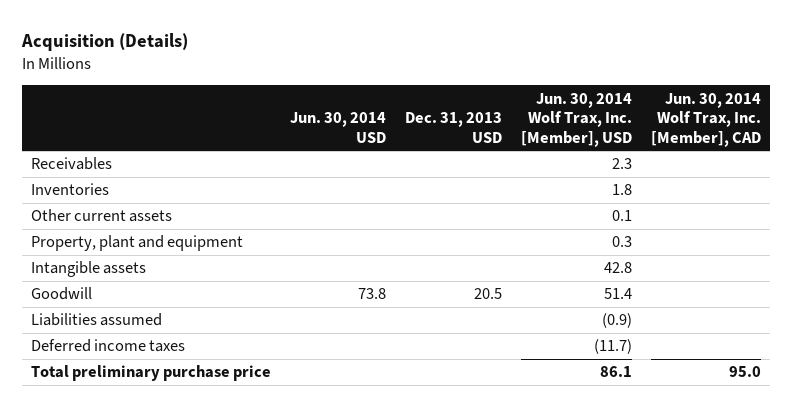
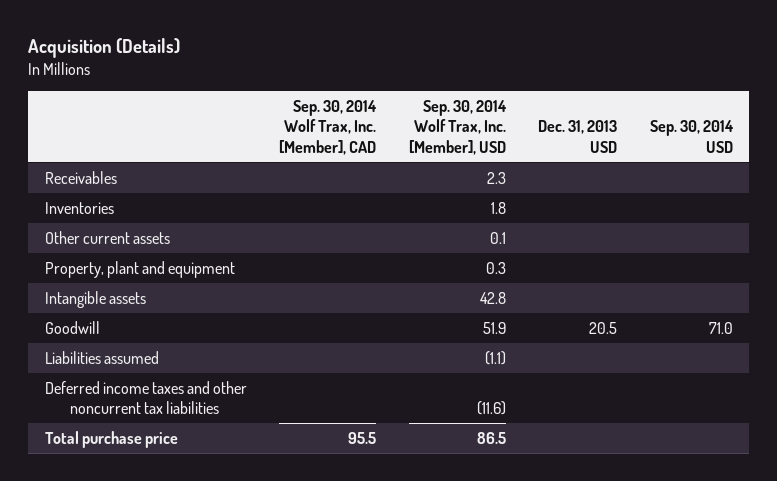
[289,112,386,143] Jun. 30, 2014 USD -> none
[520,92,632,147] Jun. 30, 2014 Wolf Trax, Inc. [Member], USD -> none
[650,92,761,147] Jun. 30, 2014 Wolf Trax, Inc. [Member], CAD -> none
none -> [279,100,378,155] Sep. 30, 2014 Wolf Trax, Inc. [Member], CAD
none -> [408,100,507,155] Sep. 30, 2014 Wolf Trax, Inc. [Member], USD
none -> [649,120,734,153] Sep. 30, 2014 USD
[31,339,186,353] Deferred income taxes -> [44,380,247,415] Deferred income taxes and other noncurrent tax liabilities
[31,365,272,382] Total preliminary purchase price -> [44,430,178,448] Total purchase price

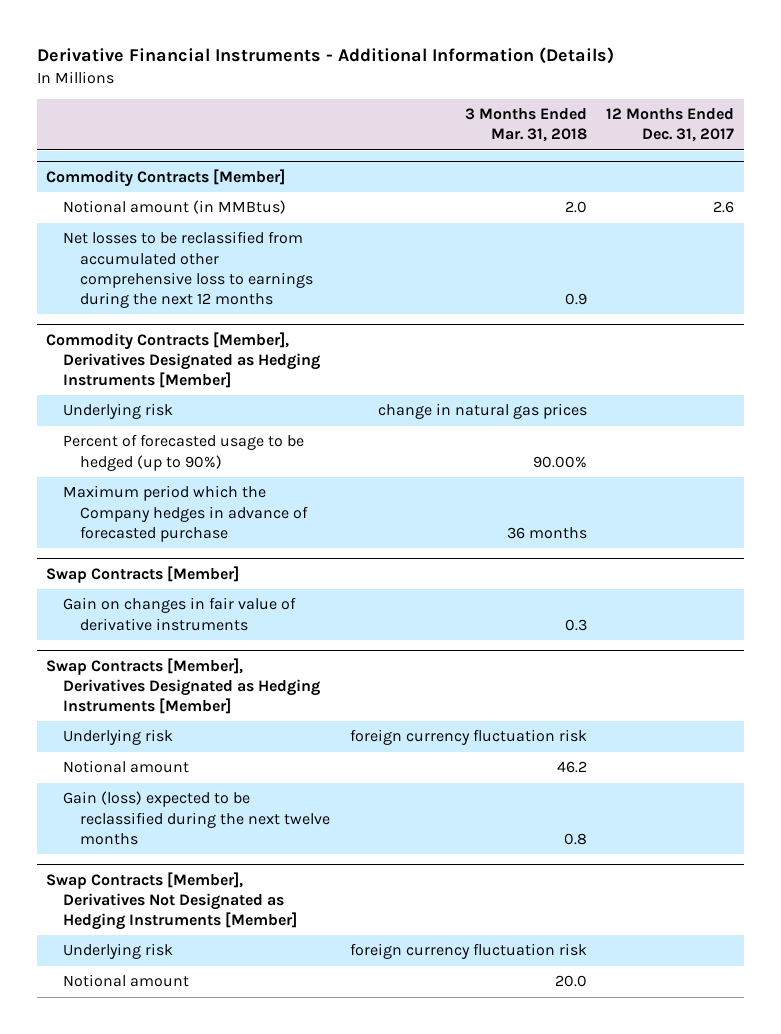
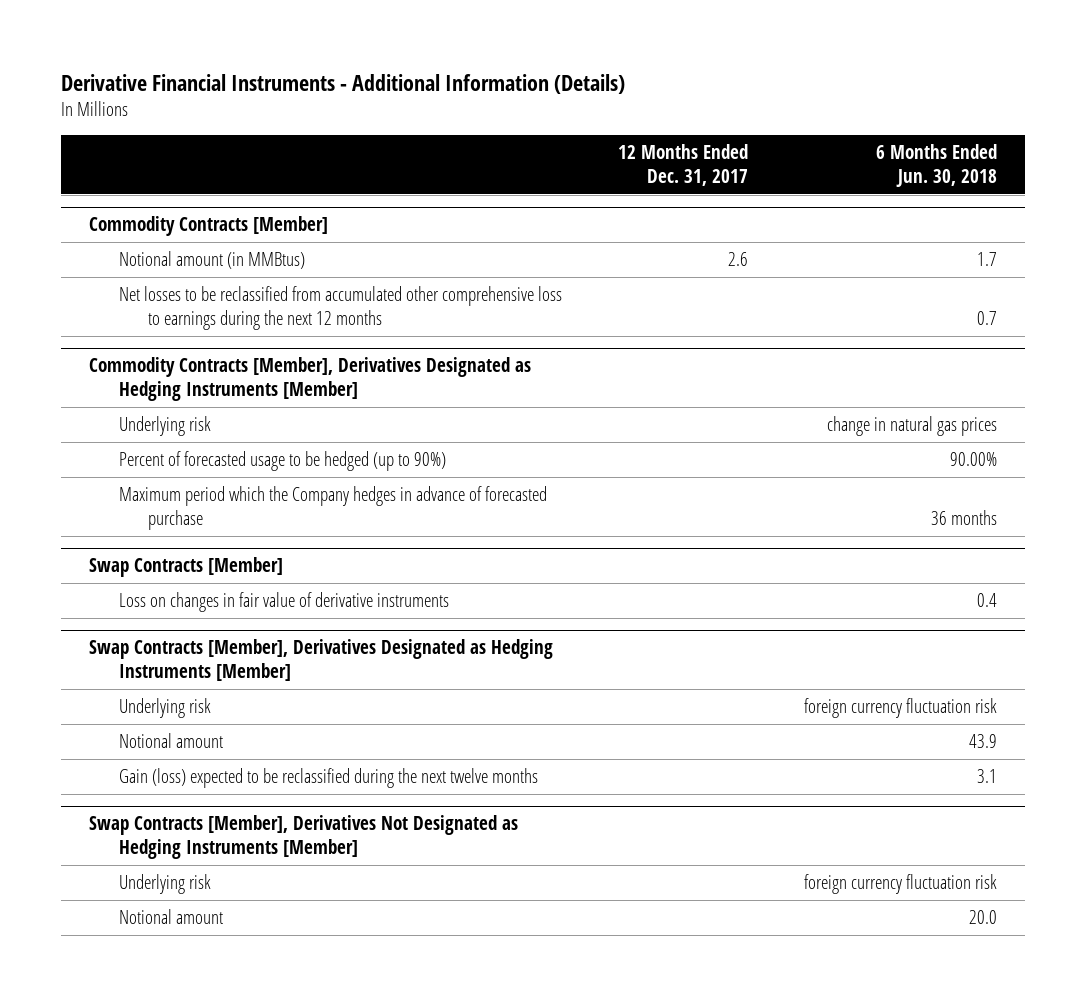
[464,107,587,143] 3 Months Ended Mar. 31, 2018 -> none
none -> [875,144,997,188] 6 Months Ended Jun. 30, 2018
[63,597,297,631] Gain on changes in fair value of derivative instruments -> [118,592,449,613] Loss on changes in fair value of derivative instruments

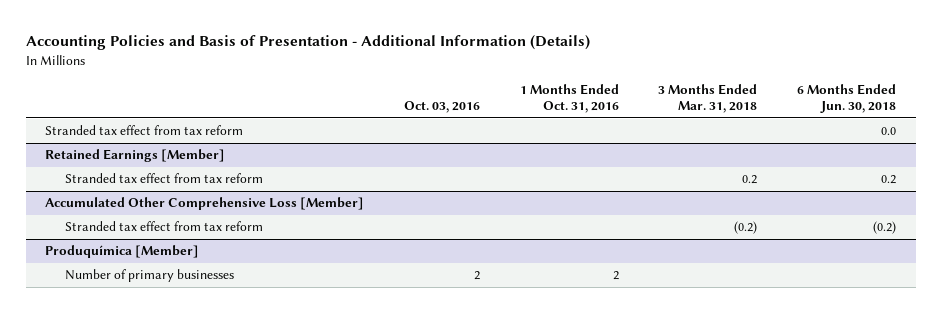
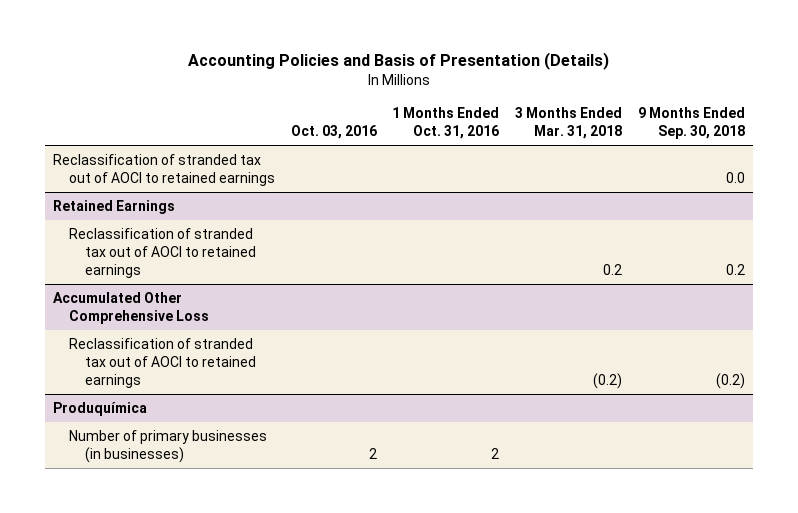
[25,35,590,51] Accounting Policies and Basis of Presentation - Additional Information (Details) -> [187,52,609,71] Accounting Policies and Basis of Presentation (Details)
[796,84,896,114] 6 Months Ended Jun. 30, 2018 -> none
none -> [638,107,746,139] 9 Months Ended Sep. 30, 2018
[45,125,244,136] Stranded tax effect from tax reform -> [52,154,275,186] Reclassification of stranded tax out of AOCI to retained earnings
[45,149,226,163] Retained Earnings [Member] -> [52,200,175,215] Retained Earnings
[64,173,263,184] Stranded tax effect from tax reform -> [68,228,256,278] Reclassification of stranded tax out of AOCI to retained earnings
[45,197,365,211] Accumulated Other Comprehensive Loss [Member] -> [52,292,209,324] Accumulated Other Comprehensive Loss
[64,221,263,232] Stranded tax effect from tax reform -> [68,338,256,388] Reclassification of stranded tax out of AOCI to retained earnings
[45,245,200,259] Produquímica [Member] -> [52,402,147,417] Produquímica
[64,269,234,283] Number of primary businesses -> [68,430,267,463] Number of primary businesses (in businesses)

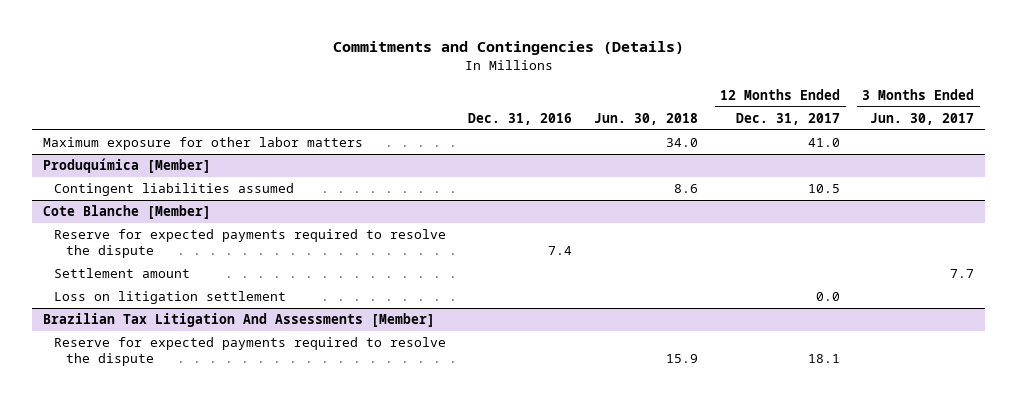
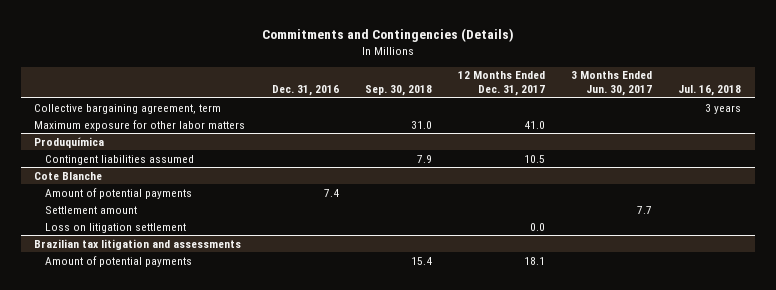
[594,112,699,125] Jun. 30, 2018 -> none
none -> [364,84,432,96] Sep. 30, 2018
none -> [678,84,742,96] Jul. 16, 2018
none -> [34,103,222,114] Collective bargaining agreement, term
[42,158,211,174] Produquímica [Member] -> [34,136,105,148] Produquímica
[42,205,211,220] Cote Blanche [Member] -> [34,171,103,180] Cote Blanche
[54,229,447,258] Reserve for expected payments required to resolve the dispute -> [44,187,192,199] Amount of potential payments
[42,313,435,328] Brazilian Tax Litigation And Assessments [Member] -> [34,238,242,250] Brazilian tax litigation and assessments
[54,337,447,366] Reserve for expected payments required to resolve the dispute -> [44,255,192,267] Amount of potential payments

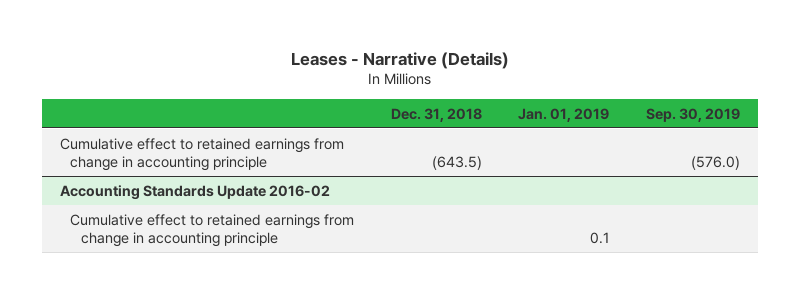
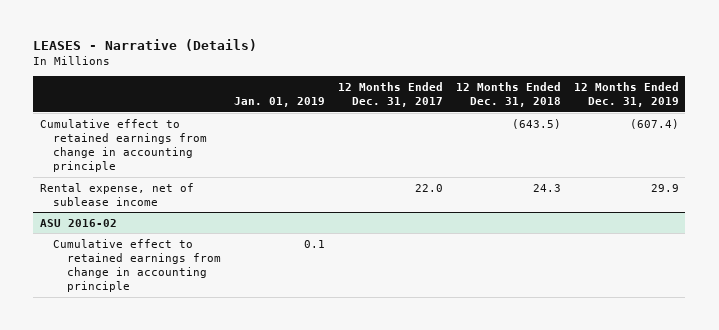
[290,51,509,69] Leases - Narrative (Details) -> [33,39,258,52] LEASES - Narrative (Details)
[390,107,482,122] Dec. 31, 2018 -> none
[646,107,741,122] Sep. 30, 2019 -> none
none -> [337,81,443,108] 12 Months Ended Dec. 31, 2017
none -> [455,81,561,108] 12 Months Ended Dec. 31, 2018
none -> [573,81,679,108] 12 Months Ended Dec. 31, 2019
none -> [39,182,194,206] Rental expense, net of sublease income
[59,184,330,200] Accounting Standards Update 2016-02 -> [39,218,117,227] ASU 2016-02

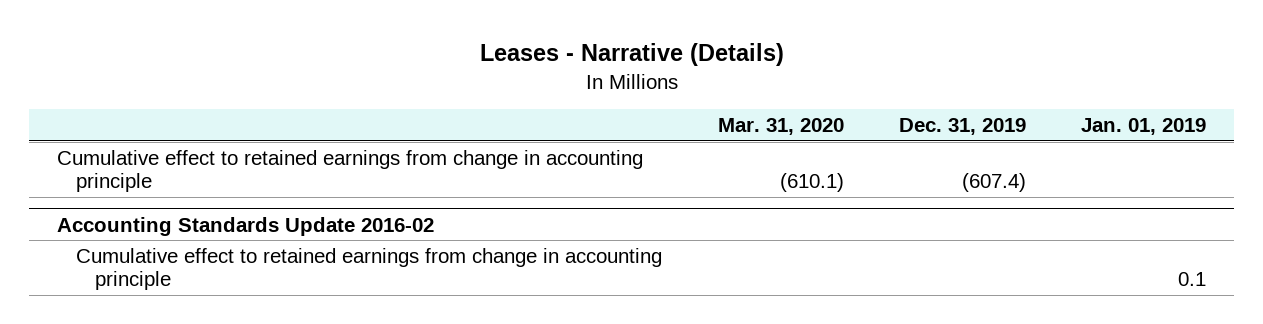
[33,39,258,52] LEASES - Narrative (Details) -> [479,43,784,67] Leases - Narrative (Details)
[337,81,443,108] 12 Months Ended Dec. 31, 2017 -> none
[455,81,561,108] 12 Months Ended Dec. 31, 2018 -> none
[573,81,679,108] 12 Months Ended Dec. 31, 2019 -> none
none -> [717,118,844,136] Mar. 31, 2020
none -> [898,118,1026,136] Dec. 31, 2019
[39,182,194,206] Rental expense, net of sublease income -> none
[39,218,117,227] ASU 2016-02 -> [57,216,435,236] Accounting Standards Update 2016-02

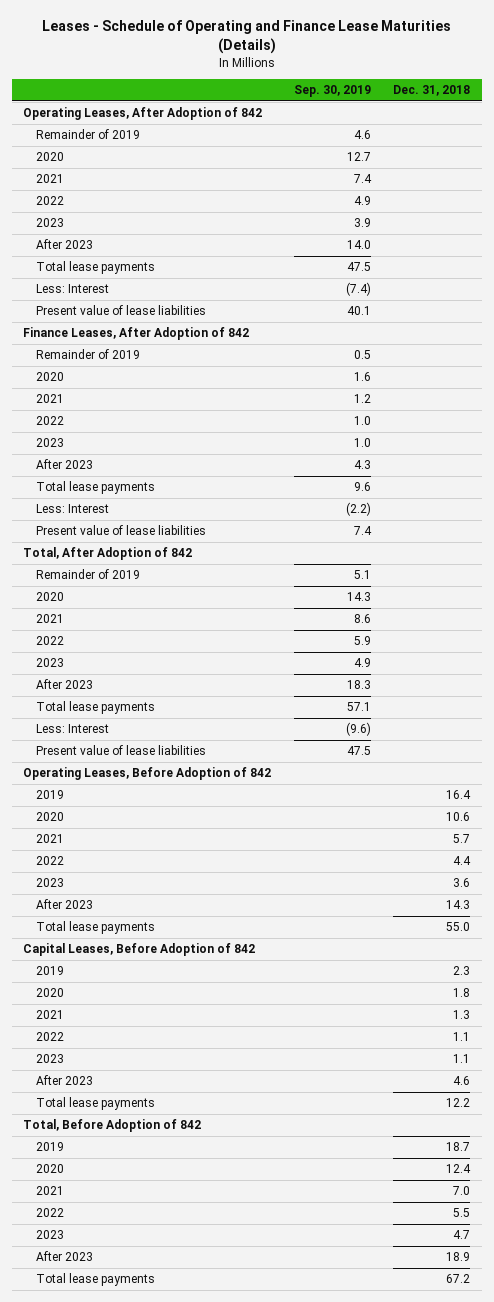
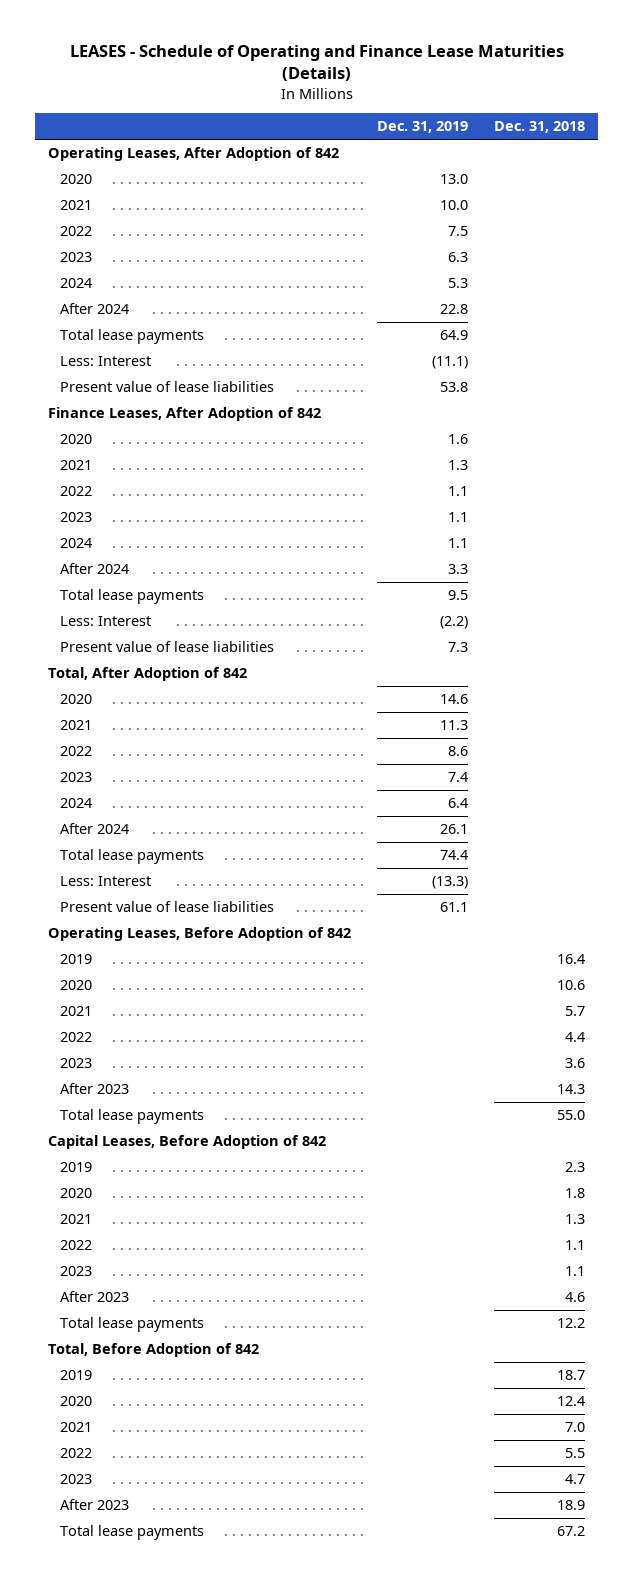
[41,20,451,55] Leases - Schedule of Operating and Finance Lease Maturities (Details) -> [69,45,564,82] LEASES - Schedule of Operating and Finance Lease Maturities (Details)
[293,85,371,98] Sep. 30, 2019 -> none
none -> [377,121,469,134] Dec. 31, 2019
[35,129,140,140] Remainder of 2019 -> none
none -> [60,278,93,289] 2024
[35,239,93,250] After 2023 -> [60,303,130,315] After 2024
[35,349,140,360] Remainder of 2019 -> none
none -> [60,538,93,549] 2024
[35,459,93,470] After 2023 -> [60,563,130,575] After 2024
[35,569,140,580] Remainder of 2019 -> none
none -> [60,798,93,809] 2024
[35,679,93,690] After 2023 -> [60,823,130,835] After 2024

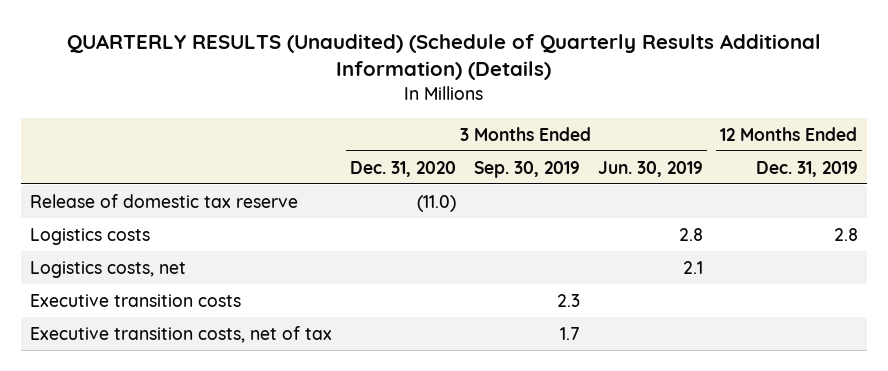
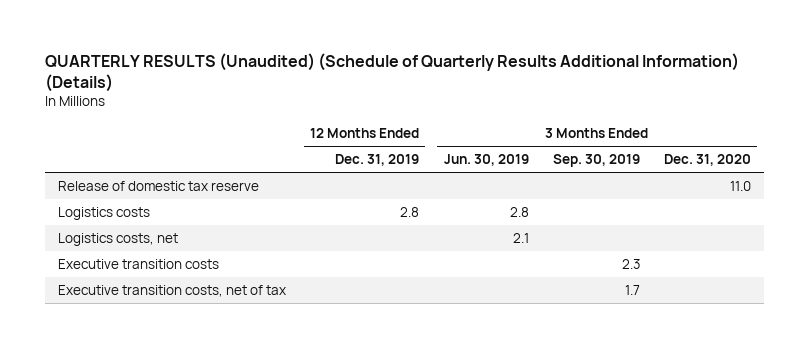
[417,194,457,212] (11.0) -> [730,181,752,192] 11.0

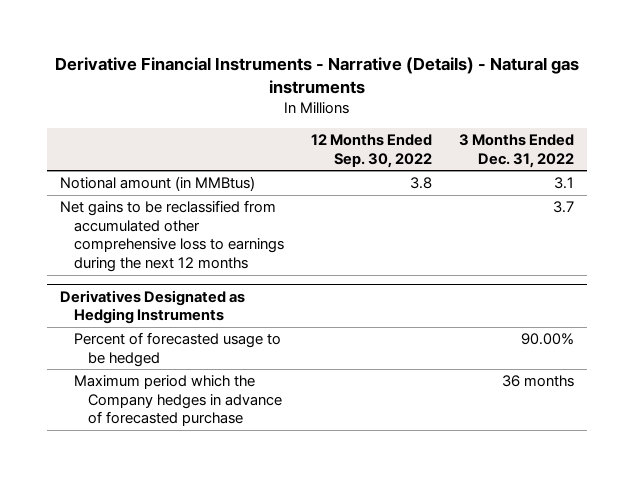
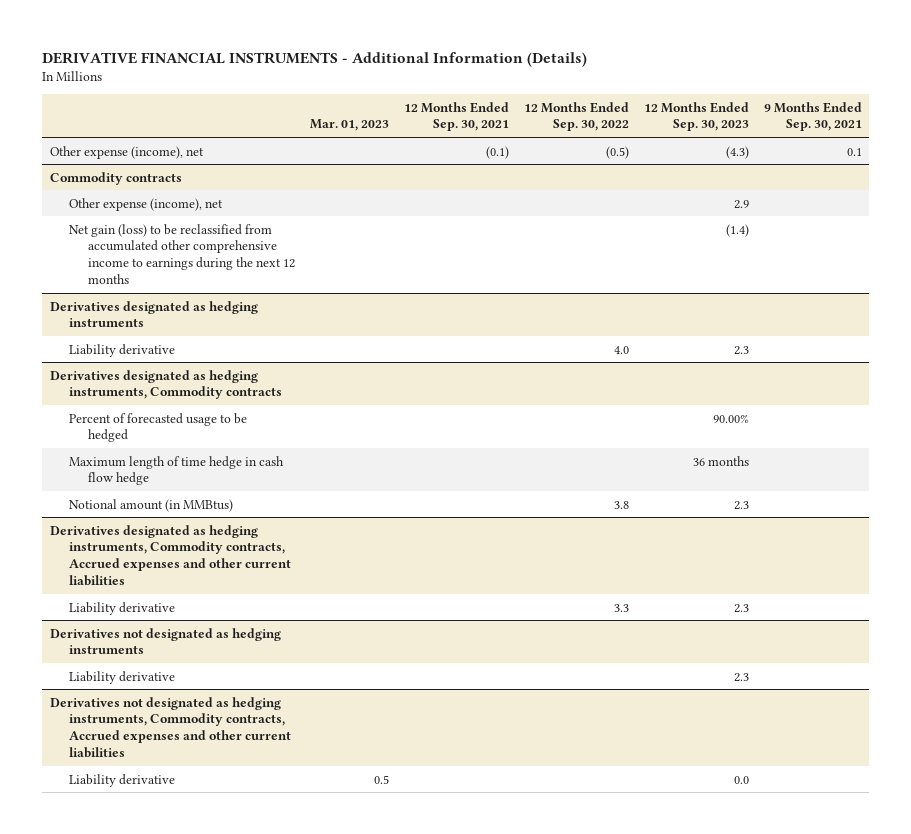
[54,57,579,95] Derivative Financial Instruments - Narrative (Details) - Natural gas instruments -> [42,51,588,67] DERIVATIVE FINANCIAL INSTRUMENTS - Additional Information (Details)
[458,134,574,168] 3 Months Ended Dec. 31, 2022 -> none
none -> [309,119,389,132] Mar. 01, 2023
none -> [403,101,509,132] 12 Months Ended Sep. 30, 2021
none -> [643,101,749,132] 12 Months Ended Sep. 30, 2023
none -> [763,101,862,132] 9 Months Ended Sep. 30, 2021
[60,176,256,192] Notional amount (in MMBtus) -> none
[60,200,285,272] Net gains to be reclassified from accumulated other comprehensive loss to earnings during the next 12 months -> none
[74,332,282,367] Percent of forecasted usage to be hedged -> none
[74,375,283,427] Maximum period which the Company hedges in advance of forecasted purchase -> none
none -> [49,145,204,159] Other expense (income), net
[60,289,246,325] Derivatives Designated as Hedging Instruments -> [49,171,182,185] Commodity contracts
none -> [68,197,223,211] Other expense (income), net
none -> [68,223,296,284] Net gain (loss) to be reclassified from accumulated other comprehensive income to earnings during the next 12 months
none -> [49,300,258,328] Derivatives designated as hedging instruments
none -> [68,343,175,357] Liability derivative
none -> [49,369,282,400] Derivatives designated as hedging instruments, Commodity contracts
none -> [68,412,247,443] Percent of forecasted usage to be hedged
none -> [68,455,284,486] Maximum length of time hedge in cash flow hedge
none -> [68,498,233,512] Notional amount (in MMBtus)
none -> [49,524,291,586] Derivatives designated as hedging instruments, Commodity contracts, Accrued expenses and other current liabilities
none -> [68,601,175,615] Liability derivative
none -> [49,627,281,655] Derivatives not designated as hedging instruments
none -> [68,670,175,684] Liability derivative
none -> [49,696,291,758] Derivatives not designated as hedging instruments, Commodity contracts, Accrued expenses and other current liabilities
none -> [68,773,175,787] Liability derivative

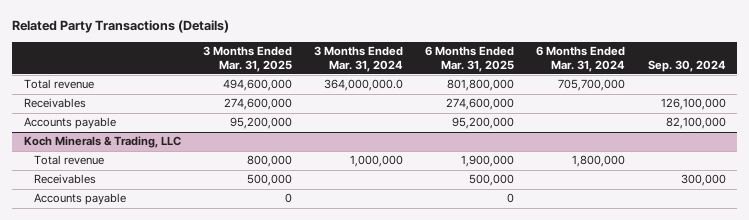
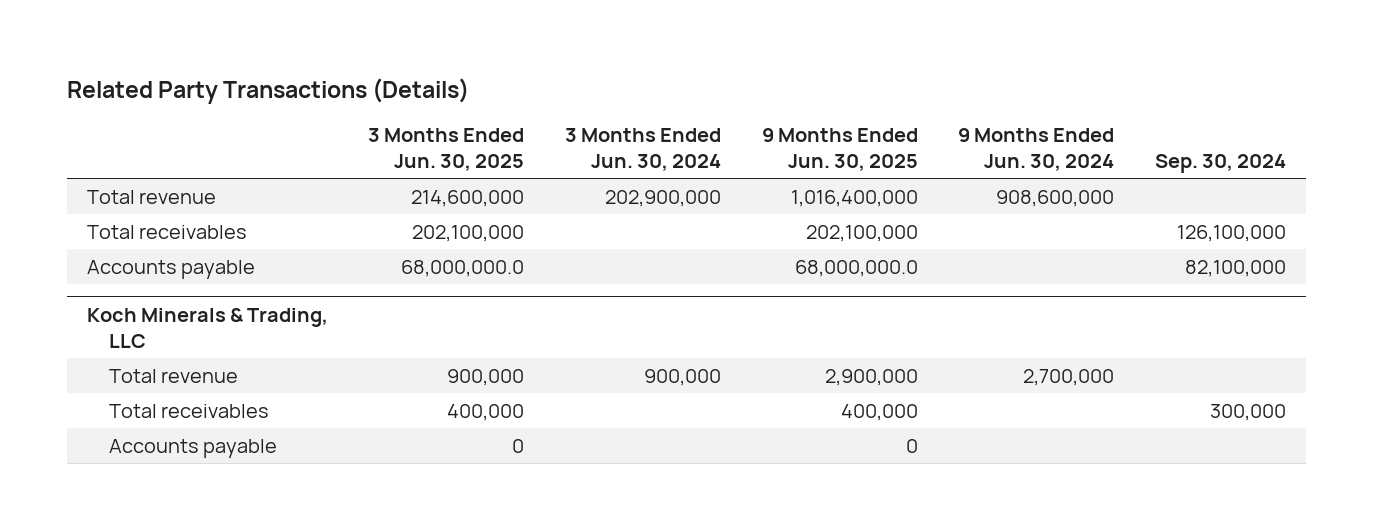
[202,46,292,72] 3 Months Ended Mar. 31, 2025 -> none
[313,46,403,72] 3 Months Ended Mar. 31, 2024 -> none
[425,46,515,72] 6 Months Ended Mar. 31, 2025 -> none
[536,46,626,72] 6 Months Ended Mar. 31, 2024 -> none
none -> [368,128,525,172] 3 Months Ended Jun. 30, 2025
none -> [565,128,722,172] 3 Months Ended Jun. 30, 2024
none -> [761,128,918,172] 9 Months Ended Jun. 30, 2025
none -> [958,128,1115,172] 9 Months Ended Jun. 30, 2024
[23,98,86,109] Receivables -> [86,224,247,239] Total receivables
[34,174,97,185] Receivables -> [108,403,269,418] Total receivables

